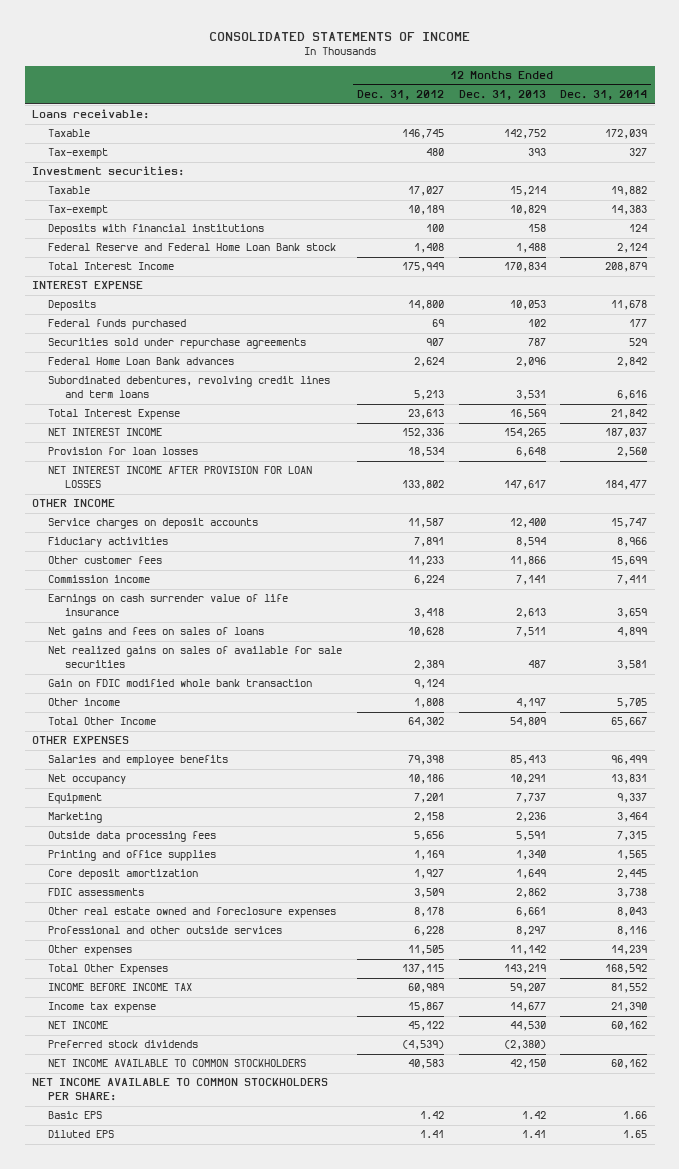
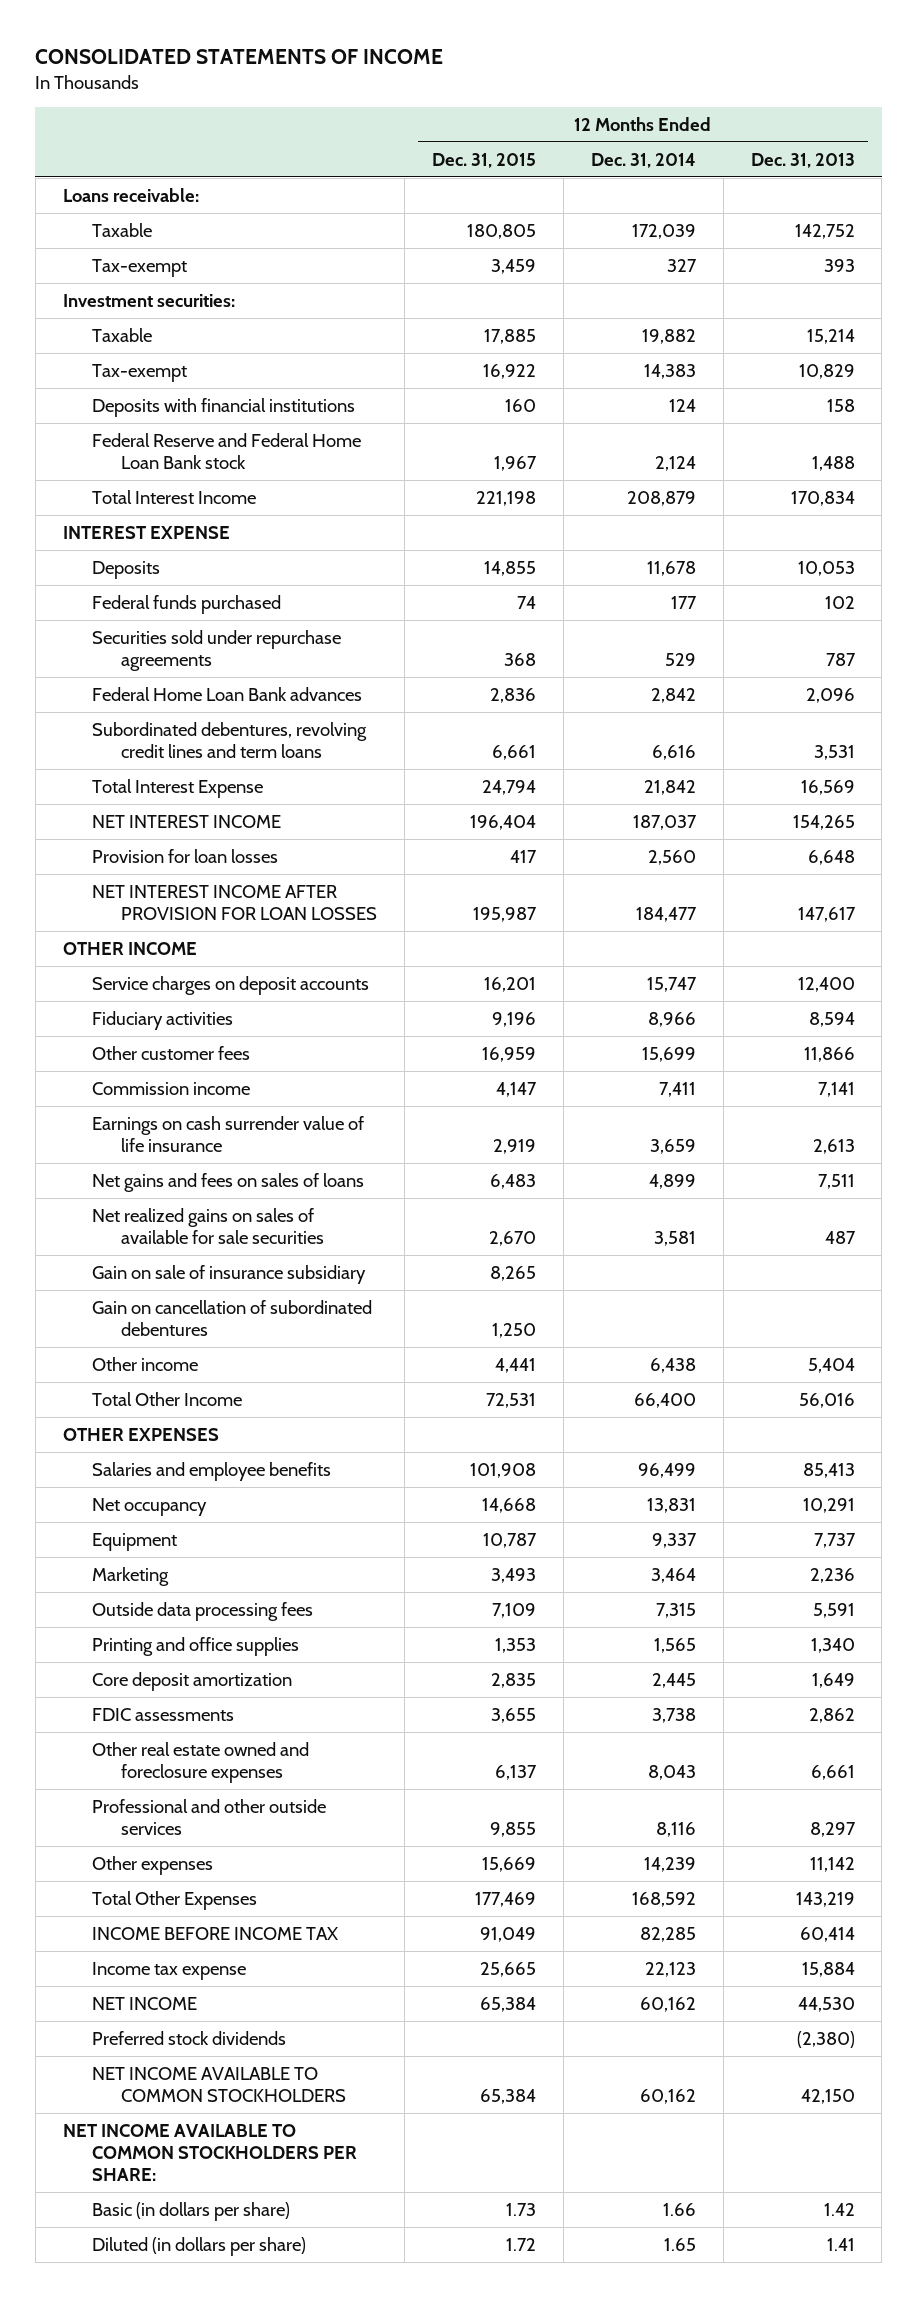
[357,90,445,101] Dec. 31, 2012 -> none
none -> [432,152,537,168] Dec. 31, 2015
[48,679,313,688] Gain on FDIC modified whole bank transaction -> none
none -> [91,1264,366,1284] Gain on sale of insurance subsidiary
none -> [91,1299,372,1336] Gain on cancellation of subordinated debentures
[515,698,546,709] 4,197 -> [807,1357,855,1373] 5,404
[617,698,648,709] 5,705 -> [649,1357,696,1373] 6,438
[509,717,546,728] 54,809 -> [798,1392,855,1408] 56,016
[611,717,648,728] 65,667 -> [633,1392,696,1408] 66,400
[509,983,546,994] 59,207 -> [799,1926,855,1942] 60,414
[611,983,648,994] 81,552 -> [639,1926,696,1942] 82,285
[509,1002,546,1013] 14,677 -> [801,1961,855,1977] 15,884
[611,1002,648,1013] 21,390 -> [644,1961,696,1977] 22,123
[48,1111,103,1120] Basic EPS -> [91,2201,290,2221] Basic (in dollars per share)
[48,1130,115,1139] Diluted EPS -> [91,2236,306,2256] Diluted (in dollars per share)

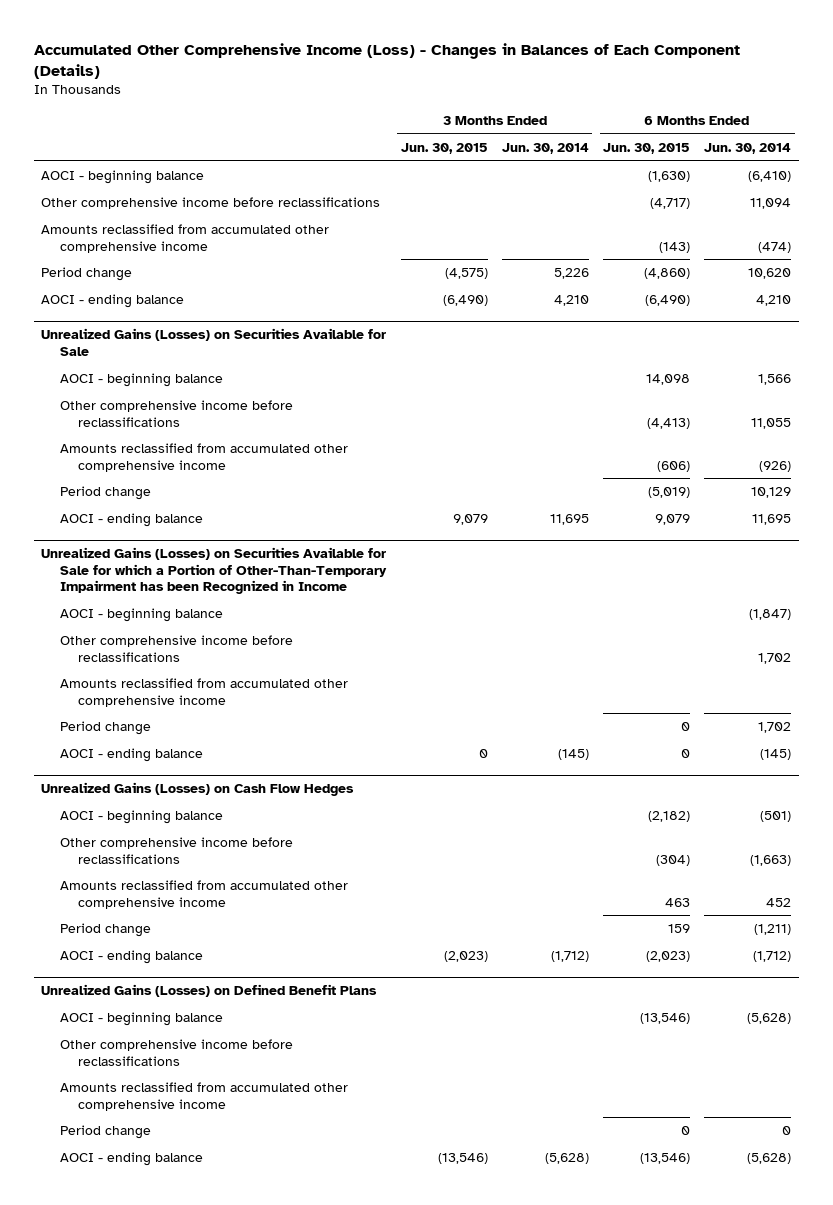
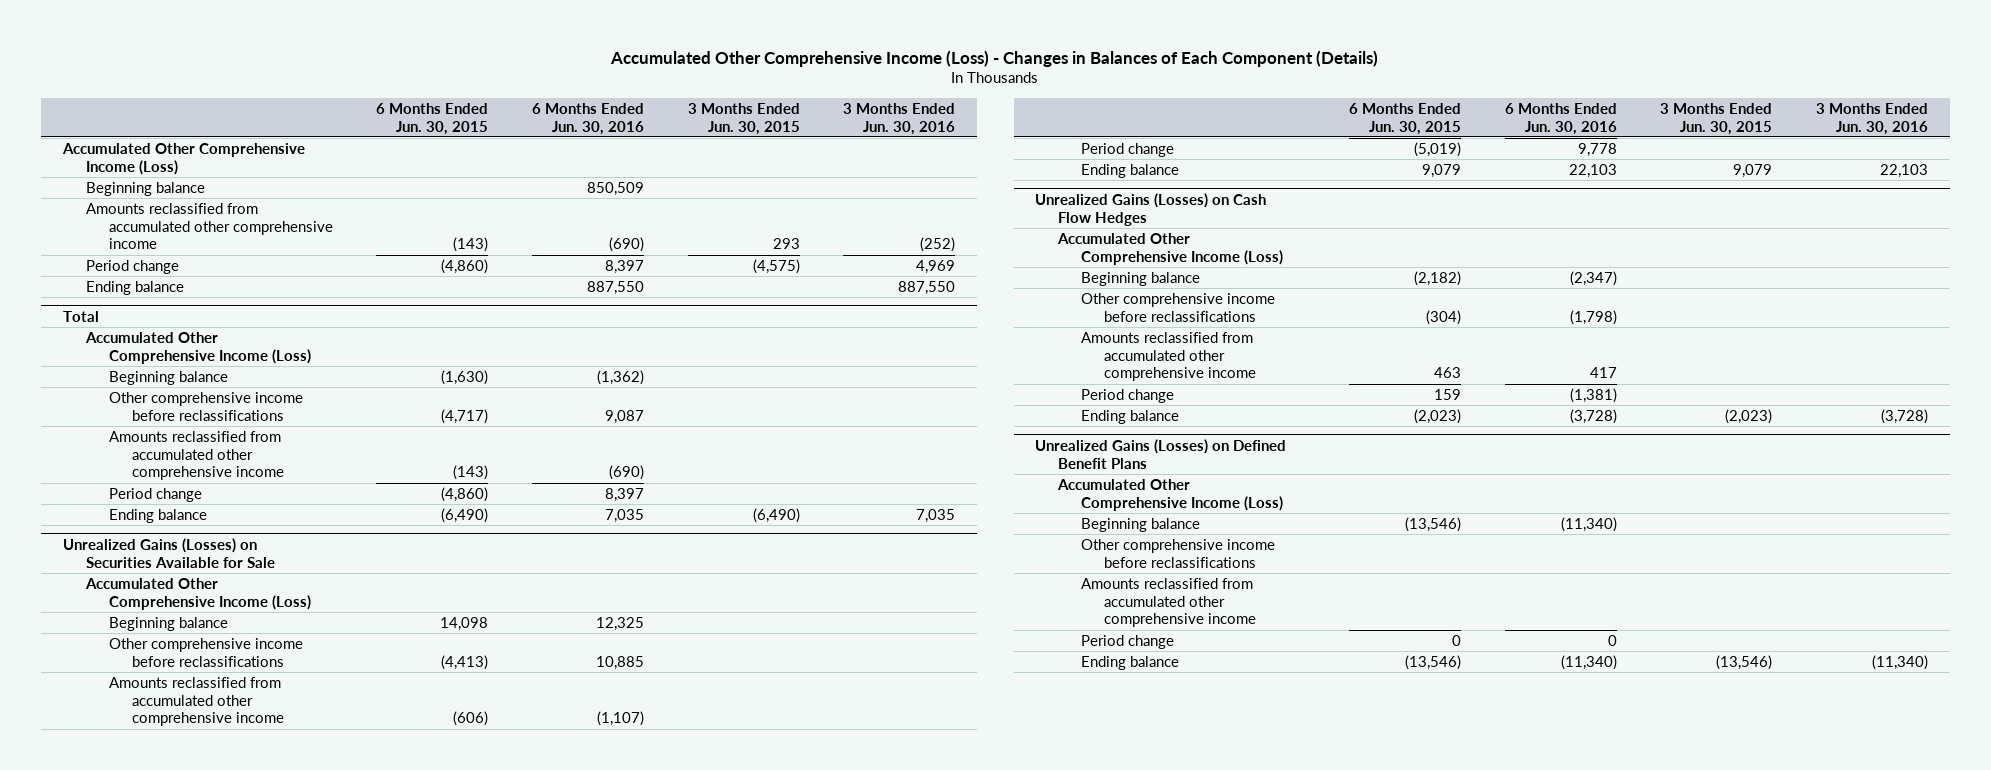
[501,142,589,154] Jun. 30, 2014 -> none
[704,142,792,154] Jun. 30, 2014 -> none
none -> [531,102,644,135] 6 Months Ended Jun. 30, 2016
none -> [843,102,956,135] 3 Months Ended Jun. 30, 2016
none -> [61,142,305,175] Accumulated Other Comprehensive Income (Loss)
none -> [85,181,205,196] Beginning balance
none -> [85,202,333,250] Amounts reclassified from accumulated other comprehensive income
[41,266,133,281] Period change -> [85,259,179,274] Period change
none -> [85,280,184,295] Ending balance
none -> [62,310,99,322] Total
none -> [84,331,311,364] Accumulated Other Comprehensive Income (Loss)
[41,169,205,184] AOCI - beginning balance -> [108,370,228,385] Beginning balance
none -> [108,487,202,502] Period change
[41,293,185,308] AOCI - ending balance -> [108,508,207,523] Ending balance
none -> [84,577,311,610] Accumulated Other Comprehensive Income (Loss)
[59,372,223,387] AOCI - beginning balance -> [108,616,228,631] Beginning balance
[41,547,387,595] Unrealized Gains (Losses) on Securities Available for Sale for which a Portion of Other-Than-Temporary Impairment has been Recognized in Income -> none
[59,607,223,622] AOCI - beginning balance -> none
[59,634,293,662] Other comprehensive income before reclassifications -> none
[59,677,348,707] Amounts reclassified from accumulated other comprehensive income -> none
[59,720,151,735] Period change -> none
[59,747,203,762] AOCI - ending balance -> none
[59,512,203,527] AOCI - ending balance -> [1081,163,1180,178] Ending balance
none -> [1057,232,1284,265] Accumulated Other Comprehensive Income (Loss)
[59,809,223,824] AOCI - beginning balance -> [1081,271,1201,286] Beginning balance
[59,949,203,964] AOCI - ending balance -> [1081,409,1180,424] Ending balance
none -> [1057,478,1284,511] Accumulated Other Comprehensive Income (Loss)
[59,1011,223,1026] AOCI - beginning balance -> [1081,517,1201,532] Beginning balance
[59,1151,203,1166] AOCI - ending balance -> [1081,655,1180,670] Ending balance

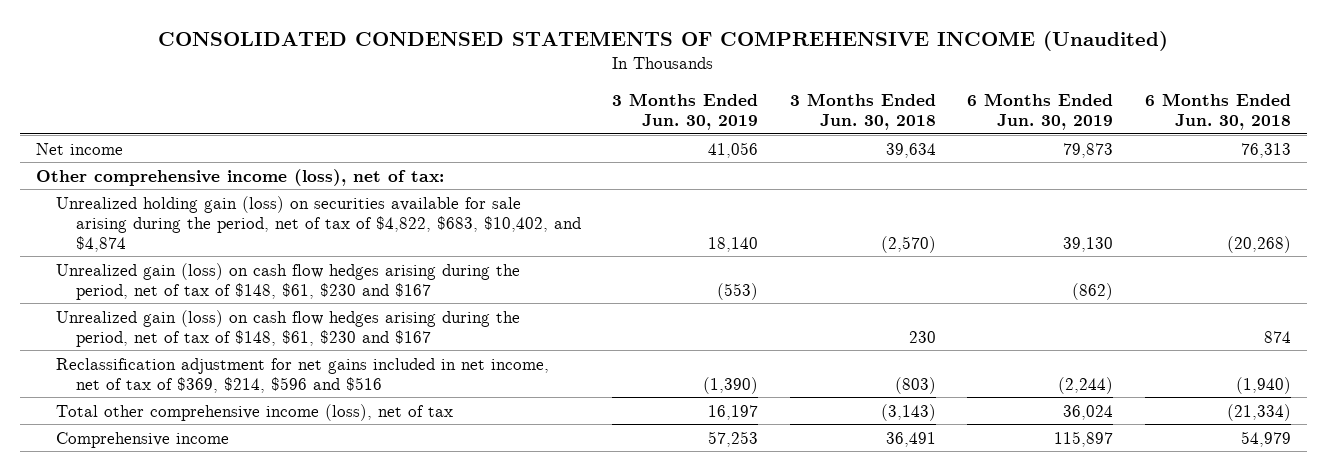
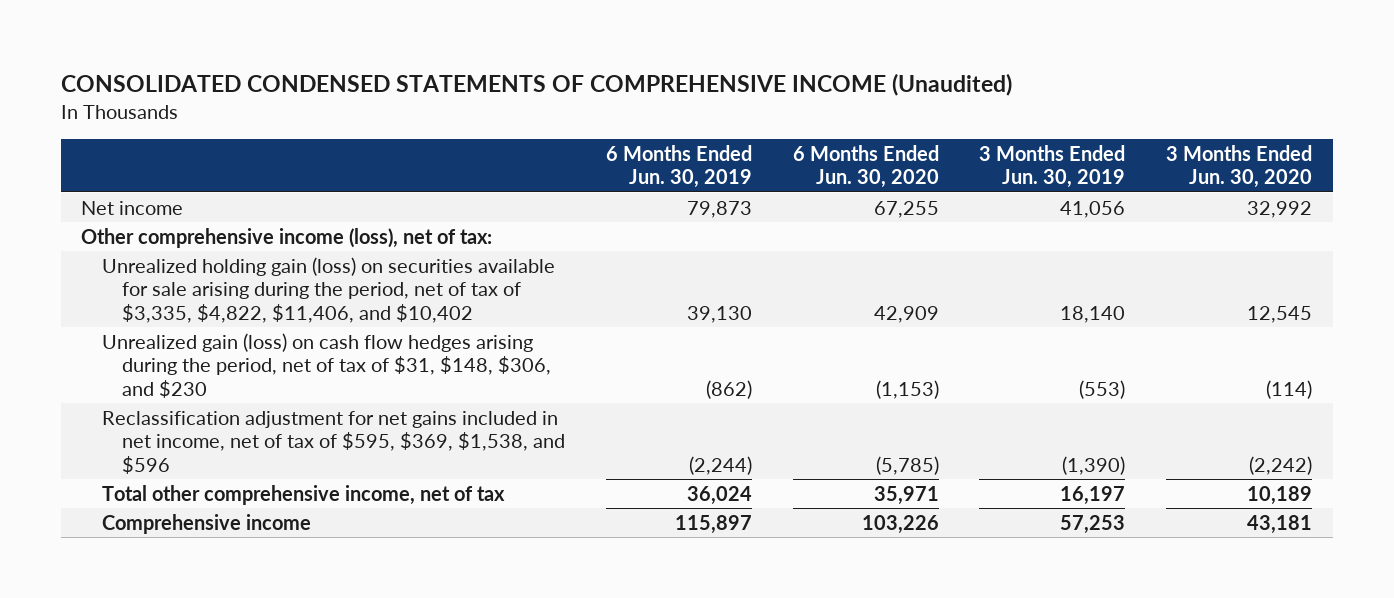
[789,92,936,130] 3 Months Ended Jun. 30, 2018 -> none
[1144,92,1291,130] 6 Months Ended Jun. 30, 2018 -> none
none -> [792,145,939,189] 6 Months Ended Jun. 30, 2020
none -> [1166,145,1313,189] 3 Months Ended Jun. 30, 2020
[55,309,520,347] Unrealized gain (loss) on cash flow hedges arising during the period, net of tax of $148, $61, $230 and $167 -> none
[55,195,581,252] Unrealized holding gain (loss) on securities available for sale arising during the period, net of tax of $4,822, $683, $10,402, and $4,874 -> [101,256,555,323] Unrealized holding gain (loss) on securities available for sale arising during the period, net of tax of $3,335, $4,822, $11,406, and $10,402
[55,262,520,300] Unrealized gain (loss) on cash flow hedges arising during the period, net of tax of $148, $61, $230 and $167 -> [101,332,551,398] Unrealized gain (loss) on cash flow hedges arising during the period, net of tax of $31, $148, $306, and $230
[55,357,549,393] Reclassification adjustment for net gains included in net income, net of tax of $369, $214, $596 and $516 -> [101,410,565,474] Reclassification adjustment for net gains included in net income, net of tax of $595, $369, $1,538, and $596
[55,403,453,421] Total other comprehensive income (loss), net of tax -> [101,484,505,505] Total other comprehensive income, net of tax

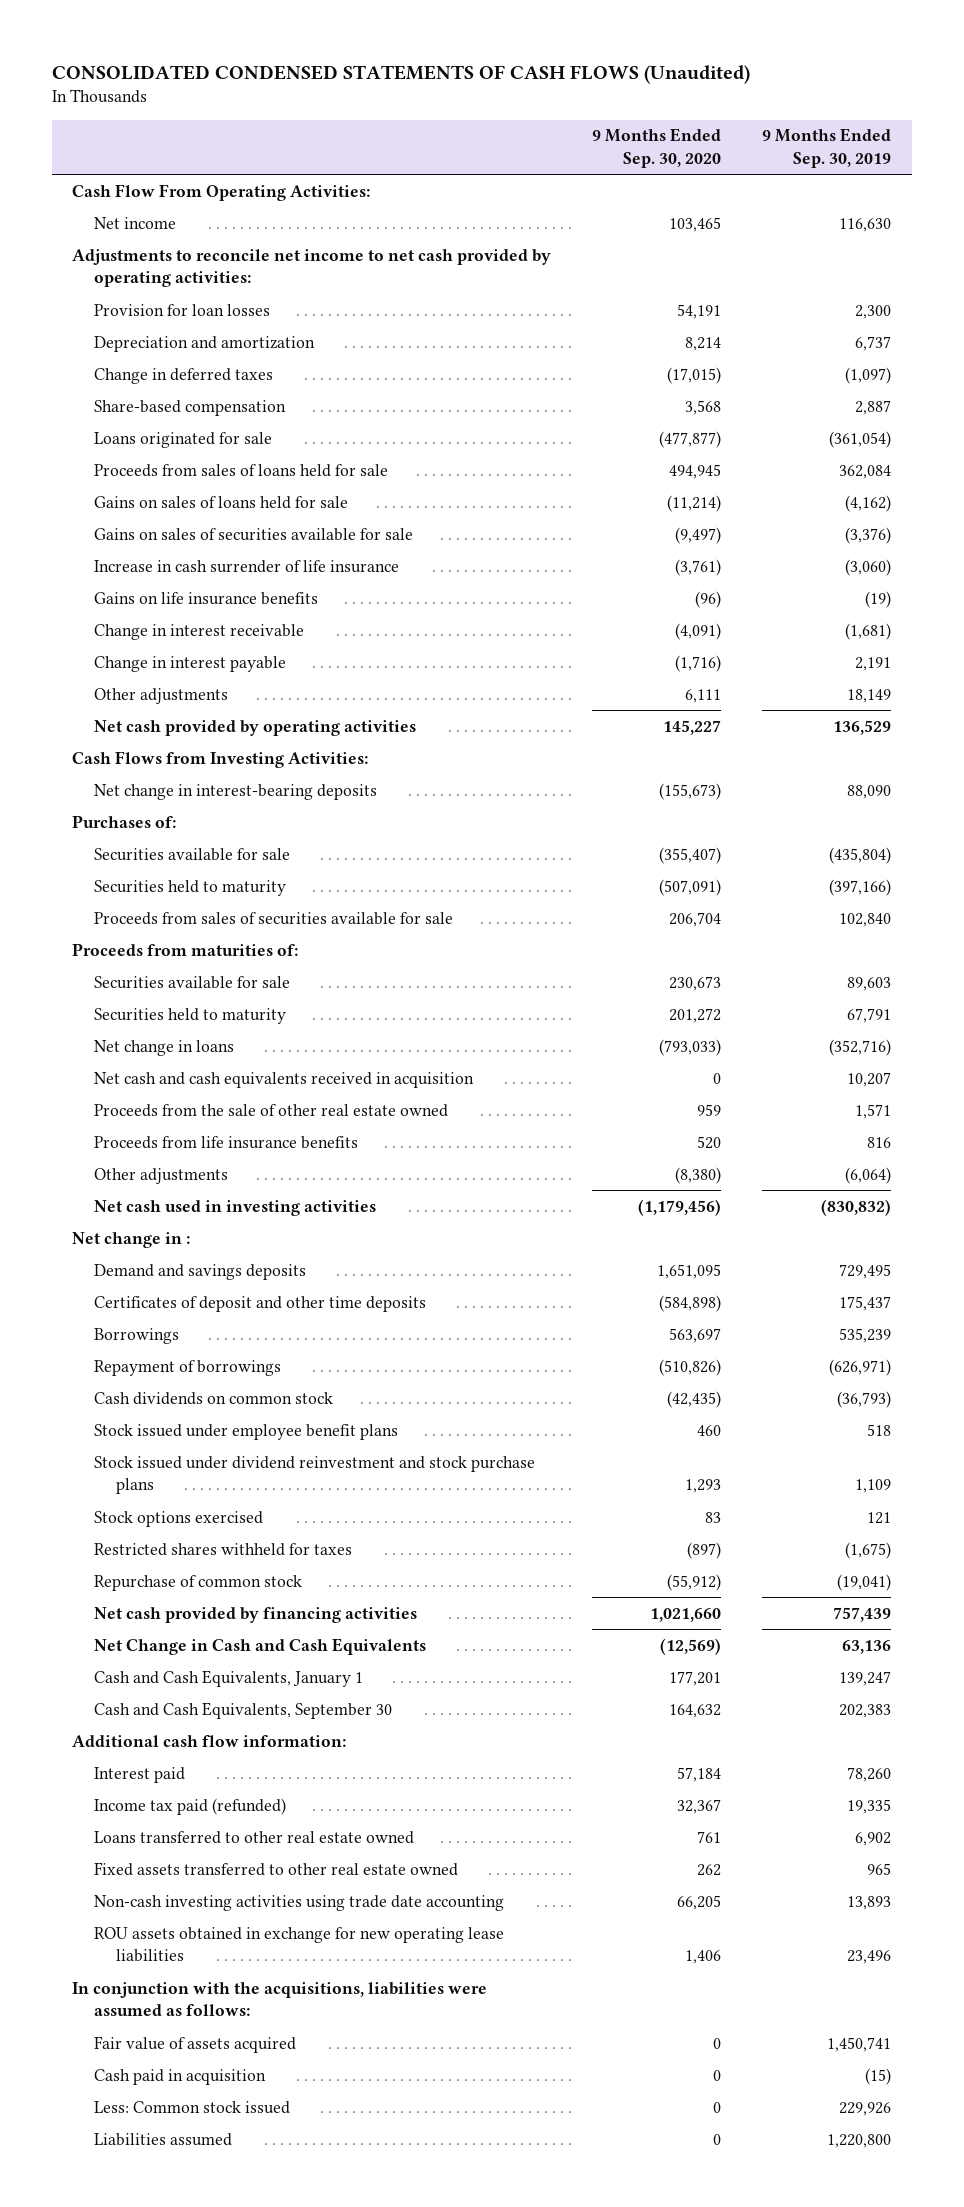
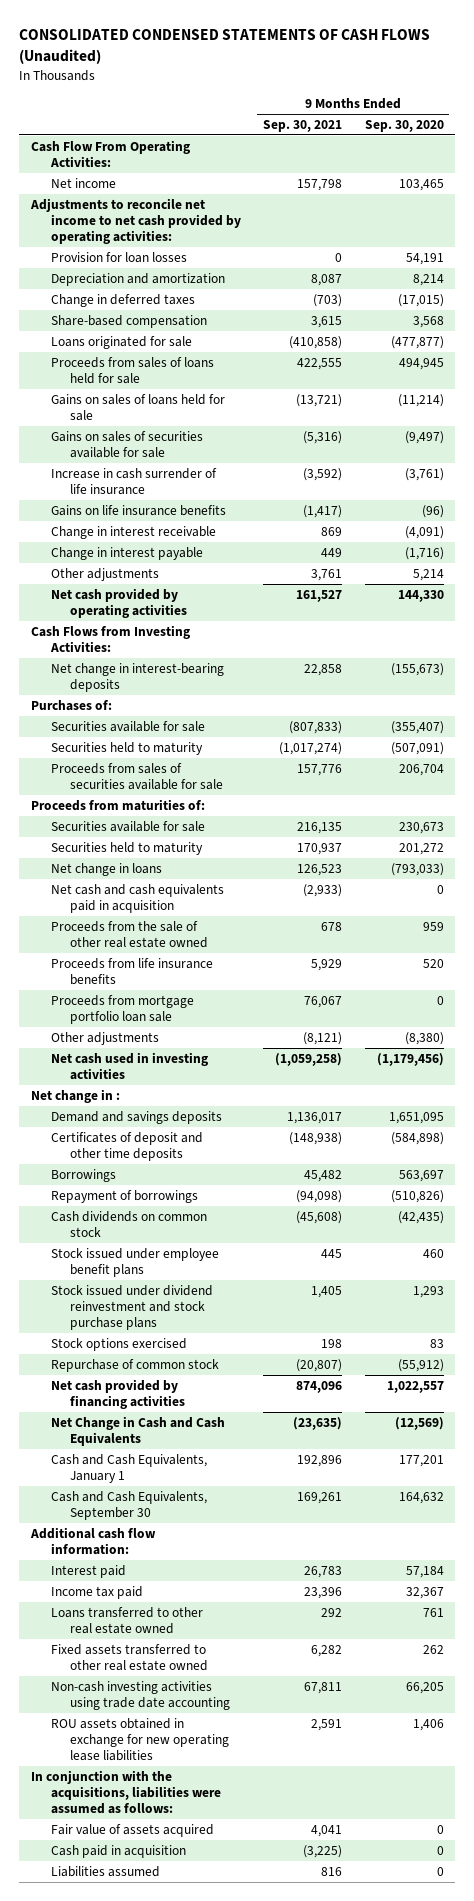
[762,128,892,168] 9 Months Ended Sep. 30, 2019 -> none
none -> [263,119,343,132] Sep. 30, 2021
[685,688,722,703] 6,111 -> [412,568,444,581] 5,214
[663,719,722,735] 145,227 -> [397,589,444,602] 144,330
[94,1071,475,1088] Net cash and cash equivalents received in acquisition -> [50,883,224,914] Net cash and cash equivalents paid in acquisition
none -> [50,994,194,1025] Proceeds from mortgage portfolio loan sale
[94,1542,353,1556] Restricted shares withheld for taxes -> none
[650,1607,722,1622] 1,021,660 -> [386,1380,444,1393] 1,022,557
[94,1797,287,1815] Income tax paid (refunded) -> [50,1585,143,1599] Income tax paid
[94,2100,291,2114] Less: Common stock issued -> none

